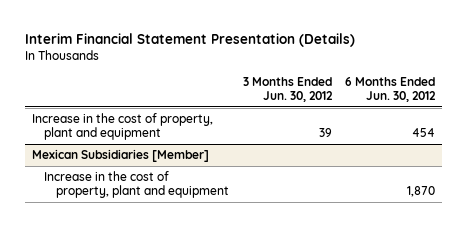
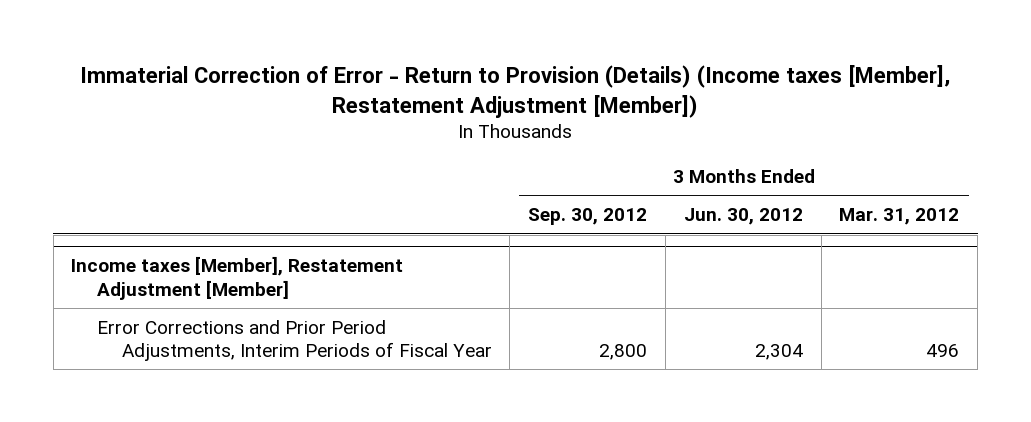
[25,32,356,47] Interim Financial Statement Presentation (Details) -> [80,64,951,118] Immaterial Correction of Error - Return to Provision (Details) (Income taxes [Member], Restatement Adjustment [Member])
[345,77,437,103] 6 Months Ended Jun. 30, 2012 -> none
none -> [528,208,648,226] Sep. 30, 2012
none -> [839,208,960,226] Mar. 31, 2012
[32,112,214,141] Increase in the cost of property, plant and equipment -> none
[32,148,210,162] Mexican Subsidiaries [Member] -> none
[44,170,229,199] Increase in the cost of property, plant and equipment -> none
none -> [71,256,404,300] Income taxes [Member], Restatement Adjustment [Member]
none -> [96,319,492,362] Error Corrections and Prior Period Adjustments, Interim Periods of Fiscal Year

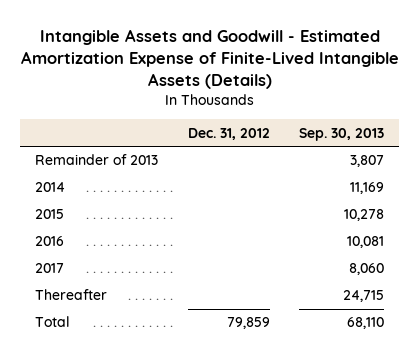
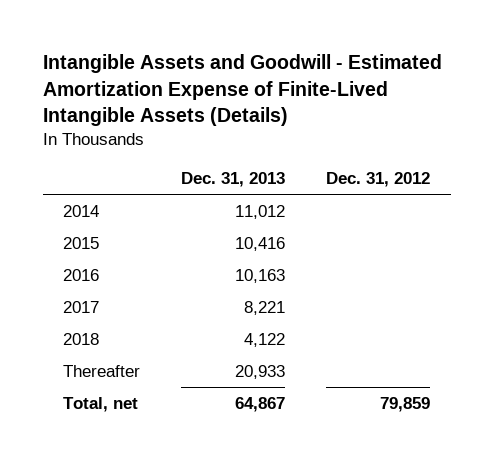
[299,127,385,141] Sep. 30, 2013 -> none
none -> [181,172,286,188] Dec. 31, 2013
[34,154,158,166] Remainder of 2013 -> none
none -> [63,333,100,346] 2018
[34,316,70,328] Total -> [63,397,139,413] Total, net

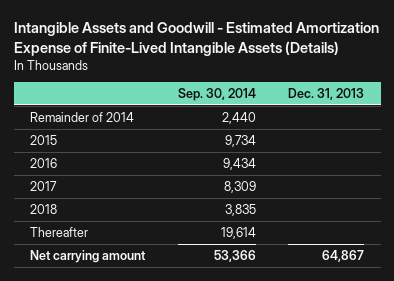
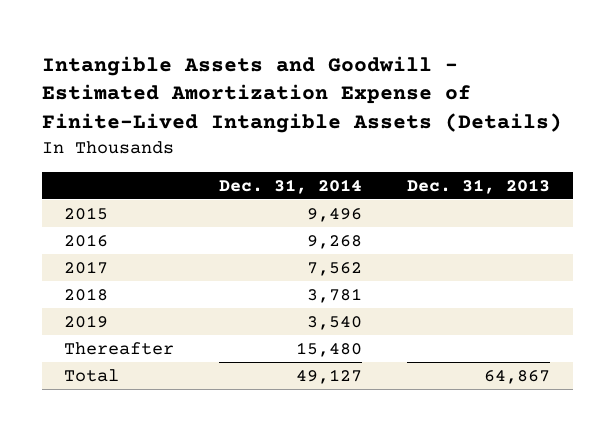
[177,88,256,102] Sep. 30, 2014 -> none
none -> [219,178,363,194] Dec. 31, 2014
[30,111,135,122] Remainder of 2014 -> none
none -> [64,315,109,329] 2019
[30,249,147,263] Net carrying amount -> [64,369,120,383] Total

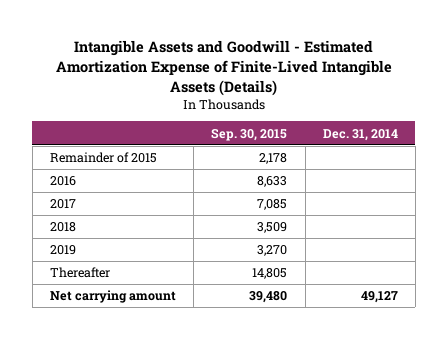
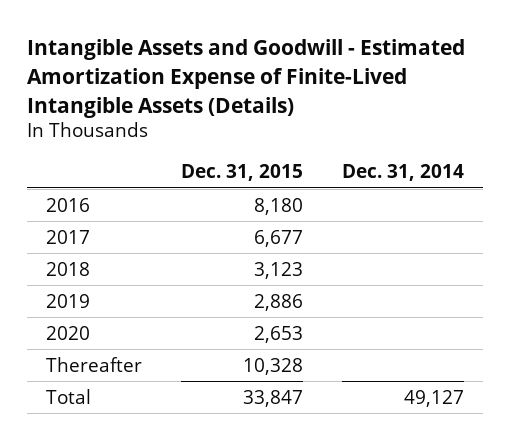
[211,127,288,141] Sep. 30, 2015 -> none
none -> [180,164,303,182] Dec. 31, 2015
[50,152,158,164] Remainder of 2015 -> none
none -> [46,325,91,340] 2020
[50,290,177,304] Net carrying amount -> [46,388,92,404] Total

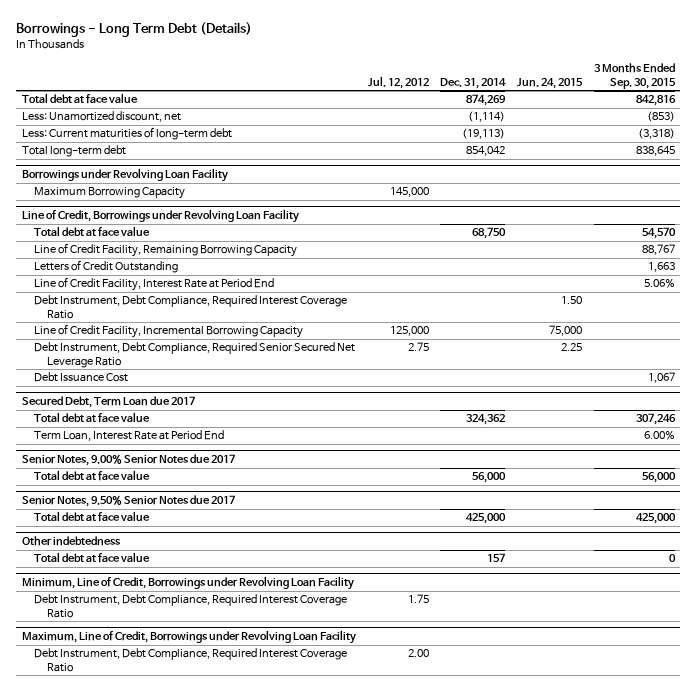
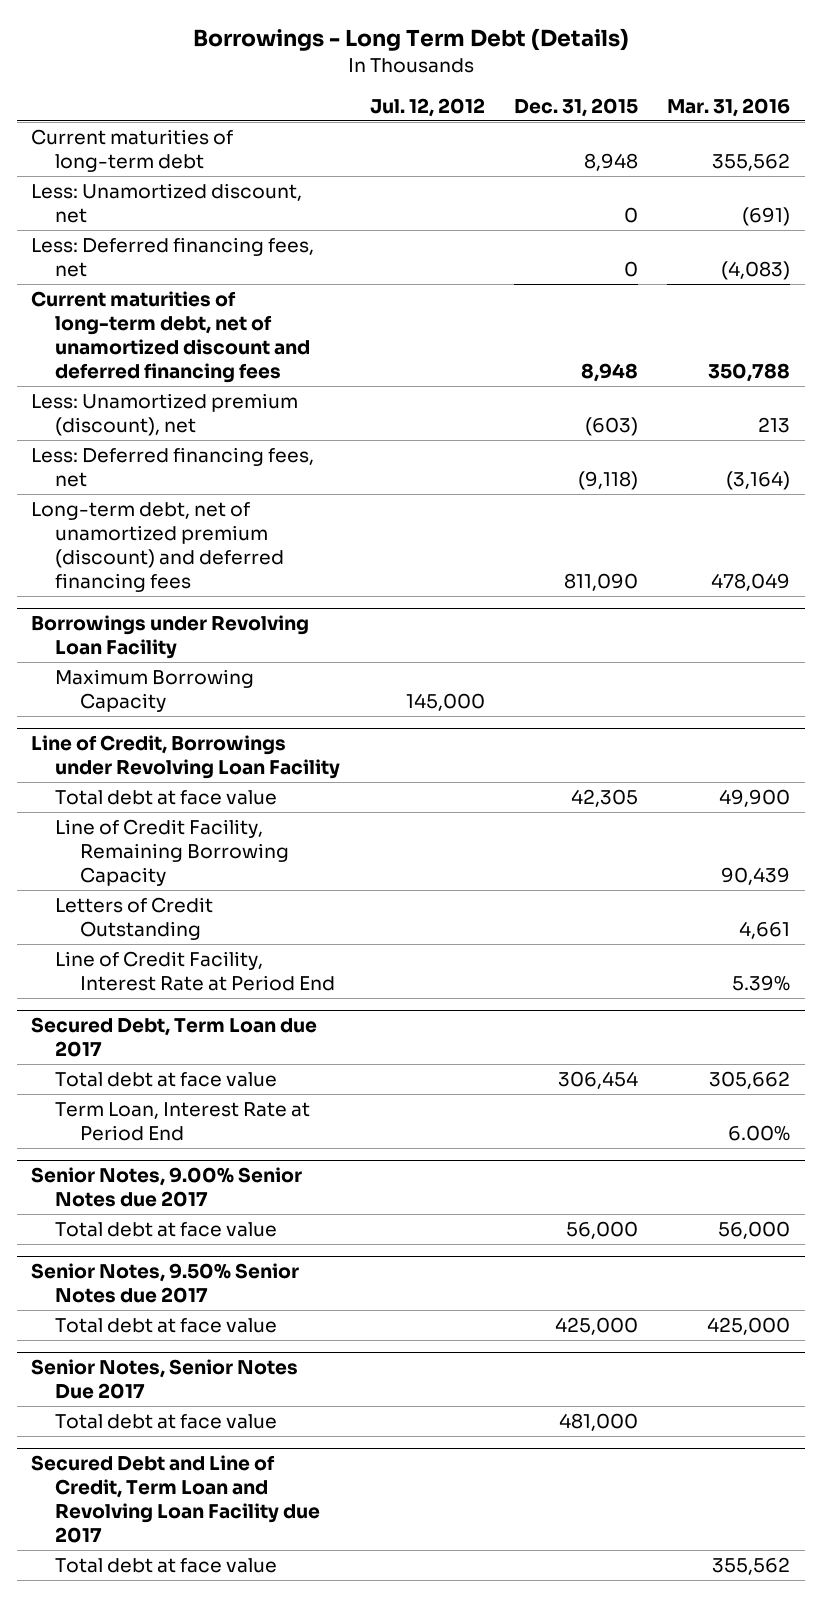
[440,77,507,89] Dec. 31, 2014 -> none
[516,77,583,89] Jun. 24, 2015 -> none
[593,63,676,89] 3 Months Ended Sep. 30, 2015 -> none
none -> [513,98,638,118] Dec. 31, 2015
none -> [666,98,790,118] Mar. 31, 2016
[22,93,139,105] Total debt at face value -> none
none -> [31,128,234,172] Current maturities of long-term debt
none -> [31,236,315,277] Less: Deferred financing fees, net
[22,127,233,141] Less: Current maturities of long-term debt -> [31,290,311,384] Current maturities of long-term debt, net of unamortized discount and deferred financing fees
none -> [31,392,299,436] Less: Unamortized premium (discount), net
none -> [31,446,315,487] Less: Deferred financing fees, net
[22,145,127,158] Total long-term debt -> [31,501,285,593] Long-term debt, net of unamortized premium (discount) and deferred financing fees
[34,295,348,319] Debt Instrument, Debt Compliance, Required Interest Coverage Ratio -> none
[34,324,304,339] Line of Credit Facility, Incremental Borrowing Capacity -> none
[34,342,356,368] Debt Instrument, Debt Compliance, Required Senior Secured Net Leverage Ratio -> none
[34,372,129,383] Debt Issuance Cost -> none
[22,536,122,547] Other indebtedness -> none
[34,552,151,564] Total debt at face value -> none
[22,576,355,591] Minimum, Line of Credit, Borrowings under Revolving Loan Facility -> none
[34,594,348,618] Debt Instrument, Debt Compliance, Required Interest Coverage Ratio -> none
[22,630,357,645] Maximum, Line of Credit, Borrowings under Revolving Loan Facility -> none
[34,648,348,672] Debt Instrument, Debt Compliance, Required Interest Coverage Ratio -> none
none -> [31,1358,299,1399] Senior Notes, Senior Notes Due 2017
none -> [55,1413,278,1429] Total debt at face value
none -> [31,1454,321,1544] Secured Debt and Line of Credit, Term Loan and Revolving Loan Facility due 2017
none -> [55,1557,278,1573] Total debt at face value

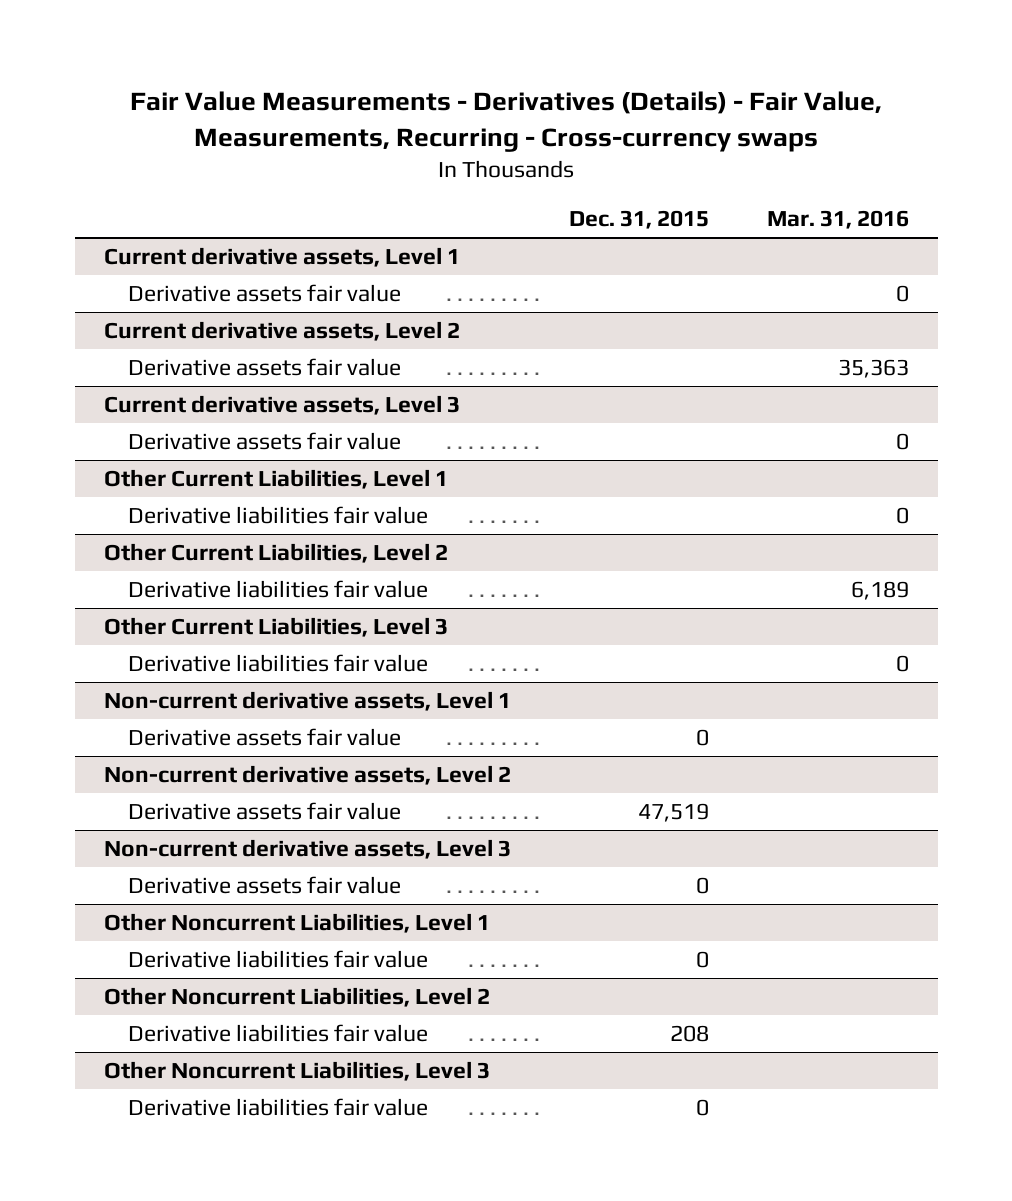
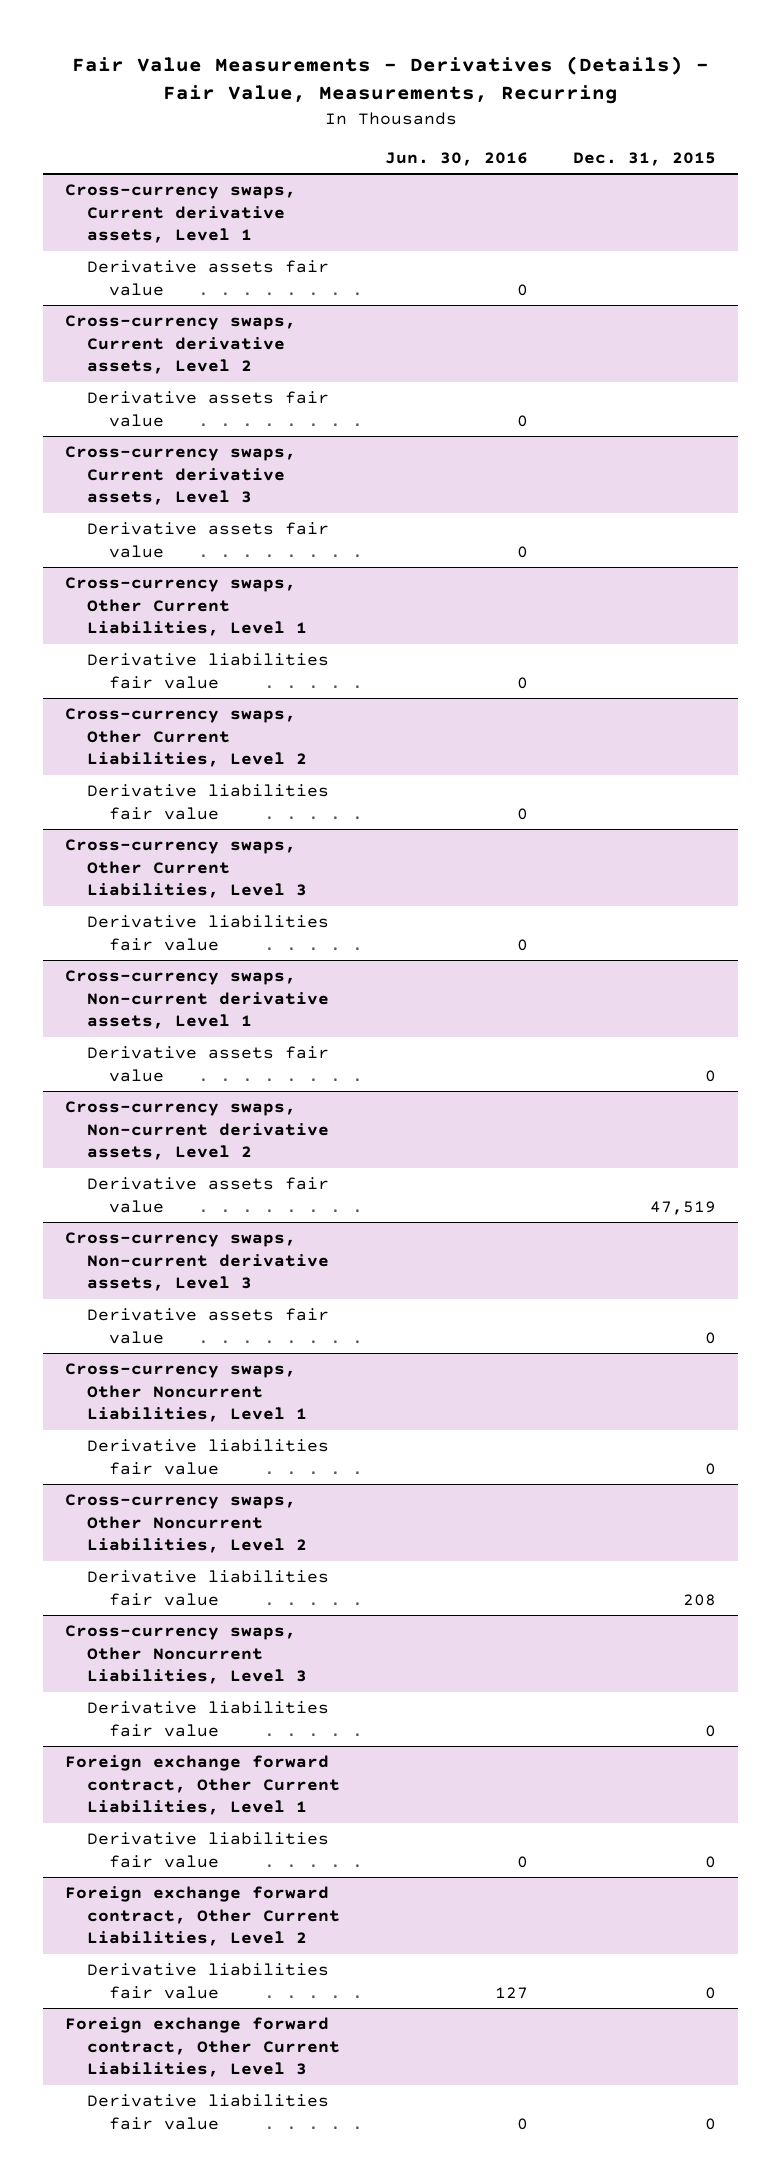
[130,91,883,153] Fair Value Measurements - Derivatives (Details) - Fair Value, Measurements, Recurring - Cross-currency swaps -> [71,56,709,105] Fair Value Measurements - Derivatives (Details) - Fair Value, Measurements, Recurring
[766,210,909,230] Mar. 31, 2016 -> none
none -> [385,151,529,166] Jun. 30, 2016
[103,247,460,268] Current derivative assets, Level 1 -> [65,184,297,244] Cross-currency swaps, Current derivative assets, Level 1
[103,321,460,342] Current derivative assets, Level 2 -> [65,315,297,375] Cross-currency swaps, Current derivative assets, Level 2
[103,395,460,416] Current derivative assets, Level 3 -> [65,446,297,506] Cross-currency swaps, Current derivative assets, Level 3
[103,469,448,490] Other Current Liabilities, Level 1 -> [65,577,308,637] Cross-currency swaps, Other Current Liabilities, Level 1
[103,543,448,564] Other Current Liabilities, Level 2 -> [65,708,308,768] Cross-currency swaps, Other Current Liabilities, Level 2
[103,617,448,638] Other Current Liabilities, Level 3 -> [65,839,308,899] Cross-currency swaps, Other Current Liabilities, Level 3
[103,691,511,712] Non-current derivative assets, Level 1 -> [65,970,330,1030] Cross-currency swaps, Non-current derivative assets, Level 1
[103,765,511,786] Non-current derivative assets, Level 2 -> [65,1101,330,1161] Cross-currency swaps, Non-current derivative assets, Level 2
[103,839,511,860] Non-current derivative assets, Level 3 -> [65,1232,330,1292] Cross-currency swaps, Non-current derivative assets, Level 3
[103,913,490,934] Other Noncurrent Liabilities, Level 1 -> [65,1363,308,1423] Cross-currency swaps, Other Noncurrent Liabilities, Level 1
[103,987,490,1008] Other Noncurrent Liabilities, Level 2 -> [65,1494,308,1554] Cross-currency swaps, Other Noncurrent Liabilities, Level 2
[103,1061,490,1082] Other Noncurrent Liabilities, Level 3 -> [65,1625,308,1685] Cross-currency swaps, Other Noncurrent Liabilities, Level 3
none -> [65,1755,341,1816] Foreign exchange forward contract, Other Current Liabilities, Level 1
none -> [87,1832,330,1868] Derivative liabilities fair value
none -> [65,1886,341,1947] Foreign exchange forward contract, Other Current Liabilities, Level 2
none -> [87,1963,330,1999] Derivative liabilities fair value
none -> [65,2017,341,2078] Foreign exchange forward contract, Other Current Liabilities, Level 3
none -> [87,2094,330,2130] Derivative liabilities fair value

